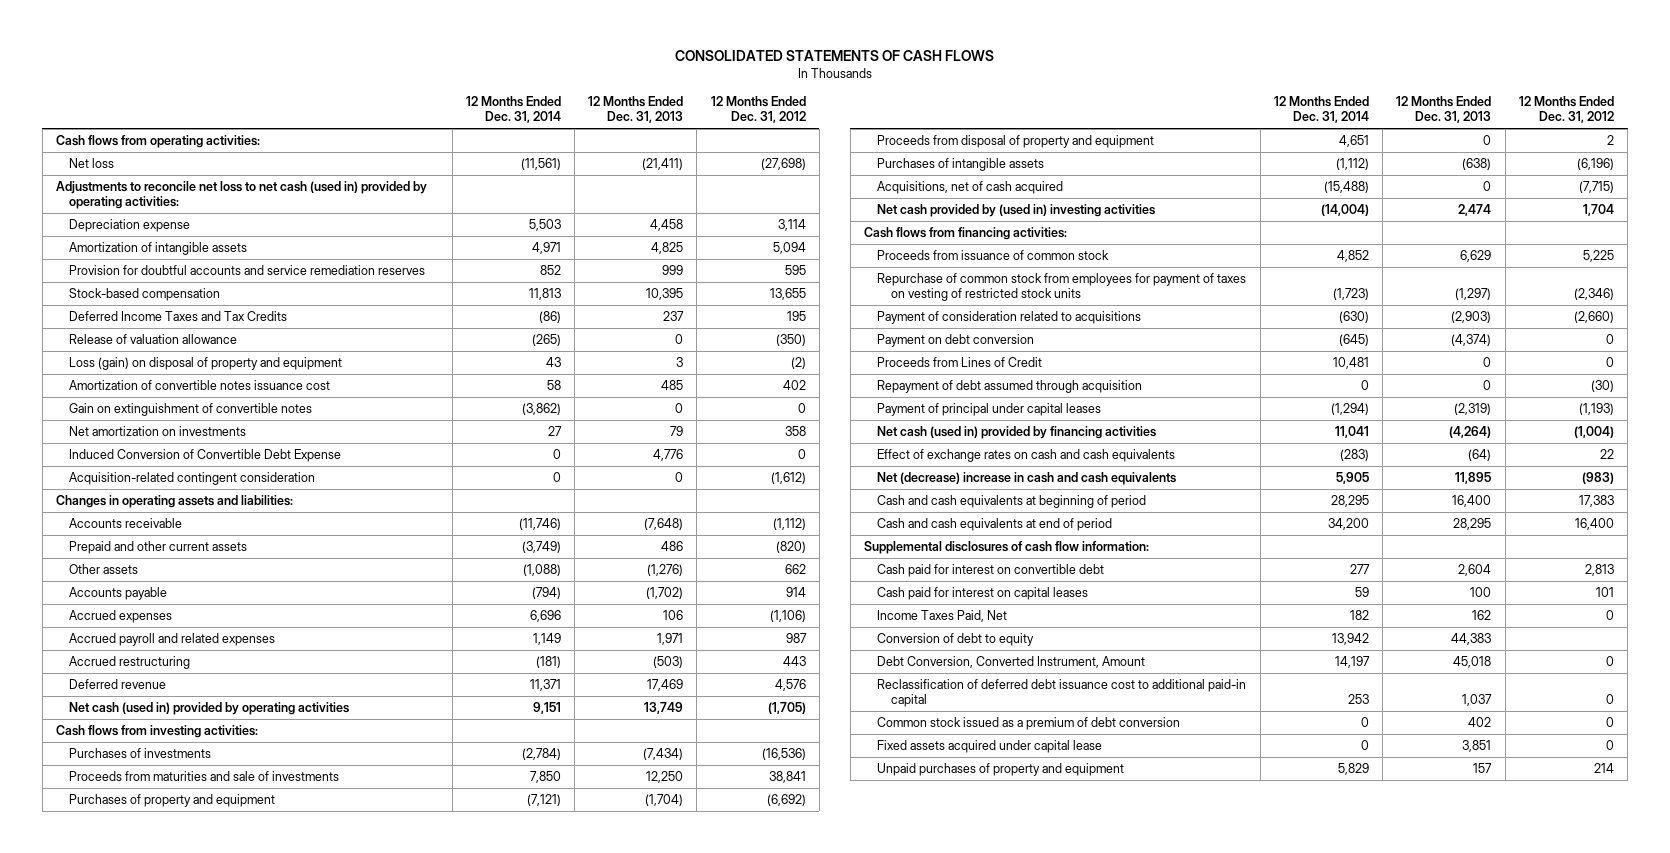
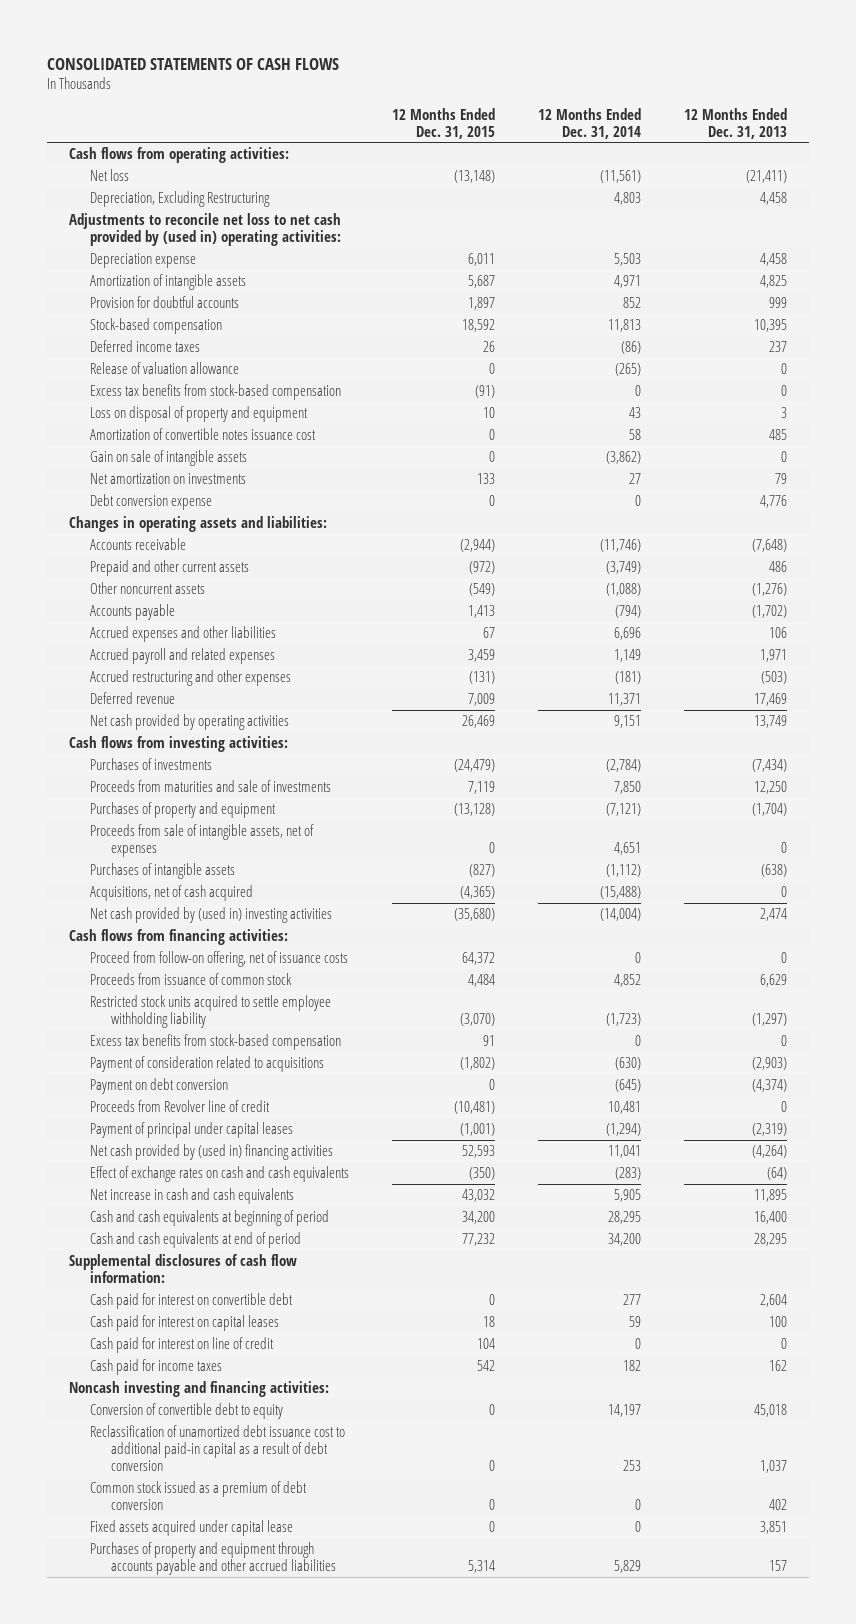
[710,96,806,124] 12 Months Ended Dec. 31, 2012 -> none
none -> [391,107,495,139] 12 Months Ended Dec. 31, 2015
none -> [89,191,270,208] Depreciation, Excluding Restructuring
[55,180,427,209] Adjustments to reconcile net loss to net cash (used in) provided by operating activities: -> [68,213,341,246] Adjustments to reconcile net loss to net cash provided by (used in) operating activities:
[69,264,426,275] Provision for doubtful accounts and service remediation reserves -> [89,296,239,309] Provision for doubtful accounts
[69,310,288,321] Deferred Income Taxes and Tax Credits -> [89,340,200,353] Deferred income taxes
none -> [89,384,341,401] Excess tax benefits from stock-based compensation
[69,356,343,370] Loss (gain) on disposal of property and equipment -> [89,406,308,423] Loss on disposal of property and equipment
[69,402,313,416] Gain on extinguishment of convertible notes -> [89,450,247,467] Gain on sale of intangible assets
[69,471,316,485] Acquisition-related contingent consideration -> none
[69,448,342,462] Induced Conversion of Convertible Debt Expense -> [89,494,212,511] Debt conversion expense
[69,563,139,574] Other assets -> [89,582,205,595] Other noncurrent assets
[69,609,173,623] Accrued expenses -> [89,626,276,643] Accrued expenses and other liabilities
[69,655,191,669] Accrued restructuring -> [89,670,291,687] Accrued restructuring and other expenses
[69,701,350,715] Net cash (used in) provided by operating activities -> [89,714,289,731] Net cash provided by operating activities
[877,134,1155,148] Proceeds from disposal of property and equipment -> [89,824,314,857] Proceeds from sale of intangible assets, net of expenses
none -> [89,951,348,968] Proceed from follow-on offering, net of issuance costs
[877,272,1247,301] Repurchase of common stock from employees for payment of taxes on vesting of restricted stock units -> [89,995,331,1028] Restricted stock units acquired to settle employee withholding liability
none -> [89,1034,341,1051] Excess tax benefits from stock-based compensation
[877,379,1143,393] Repayment of debt assumed through acquisition -> none
[877,356,1043,367] Proceeds from Lines of Credit -> [89,1100,270,1113] Proceeds from Revolver line of credit
[877,425,1157,439] Net cash (used in) provided by financing activities -> [89,1144,333,1161] Net cash provided by (used in) financing activities
[877,471,1177,485] Net (decrease) increase in cash and cash equivalents -> [89,1188,294,1205] Net increase in cash and cash equivalents
[877,632,1035,646] Conversion of debt to equity -> none
none -> [89,1337,274,1354] Cash paid for interest on line of credit
[877,609,1008,622] Income Taxes Paid, Net -> [89,1359,222,1376] Cash paid for income taxes
none -> [68,1381,329,1398] Noncash investing and financing activities:
[877,655,1146,668] Debt Conversion, Converted Instrument, Amount -> [89,1403,283,1420] Conversion of convertible debt to equity
[877,678,1247,707] Reclassification of deferred debt issuance cost to additional paid-in capital -> [89,1425,345,1471] Reclassification of unamortized debt issuance cost to additional paid-in capital as a result of debt conversion
[877,762,1125,776] Unpaid purchases of property and equipment -> [89,1542,336,1575] Purchases of property and equipment through accounts payable and other accrued liabilities

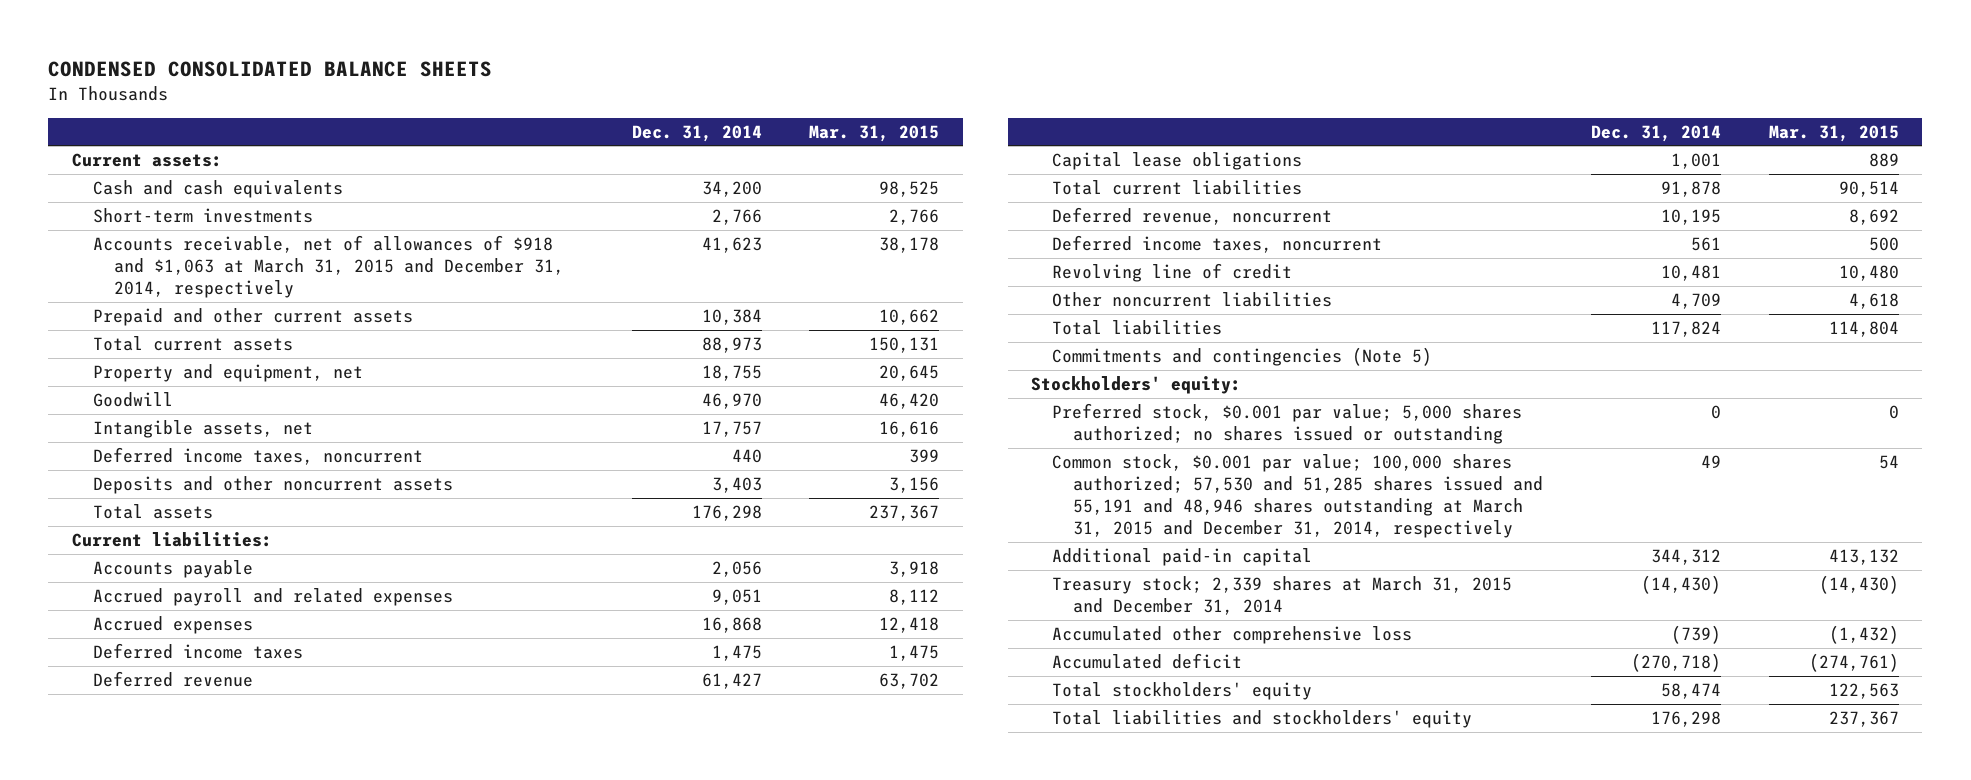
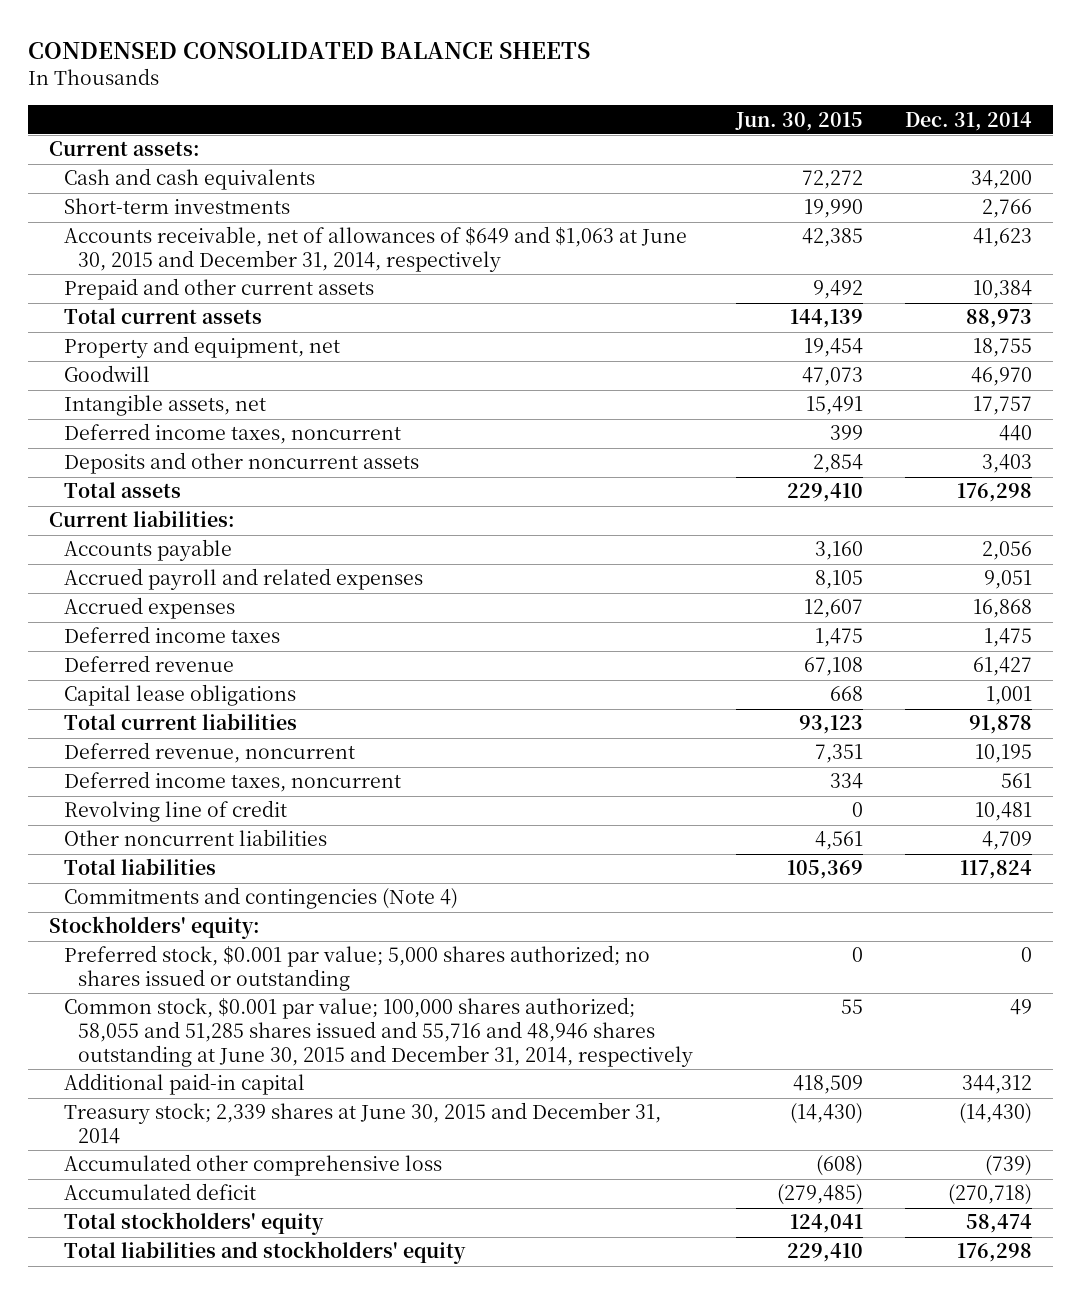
[809,124,940,142] Mar. 31, 2015 -> none
none -> [734,111,863,131] Jun. 30, 2015
[93,235,564,298] Accounts receivable, net of allowances of $918 and $1,063 at March 31, 2015 and December 31, 2014, respectively -> [63,226,687,273] Accounts receivable, net of allowances of $649 and $1,063 at June 30, 2015 and December 31, 2014, respectively
[1052,347,1433,367] Commitments and contingencies (Note 5) -> [63,887,458,910] Commitments and contingencies (Note 4)
[1052,454,1544,538] Common stock, $0.001 par value; 100,000 shares authorized; 57,530 and 51,285 shares issued and 55,191 and 48,946 shares outstanding at March 31, 2015 and December 31, 2014, respectively -> [63,997,694,1067] Common stock, $0.001 par value; 100,000 shares authorized; 58,055 and 51,285 shares issued and 55,716 and 48,946 shares outstanding at June 30, 2015 and December 31, 2014, respectively
[1052,576,1513,616] Treasury stock; 2,339 shares at March 31, 2015 and December 31, 2014 -> [63,1102,661,1145] Treasury stock; 2,339 shares at June 30, 2015 and December 31, 2014

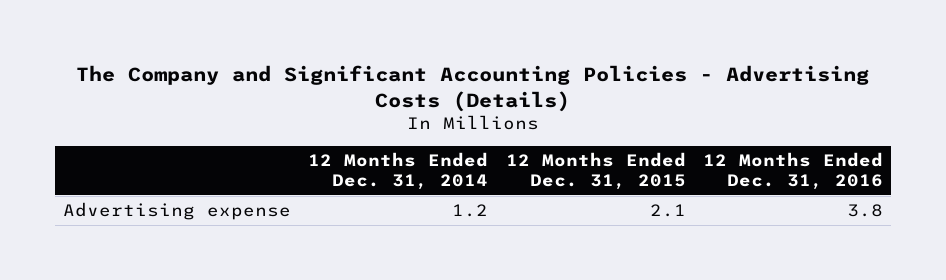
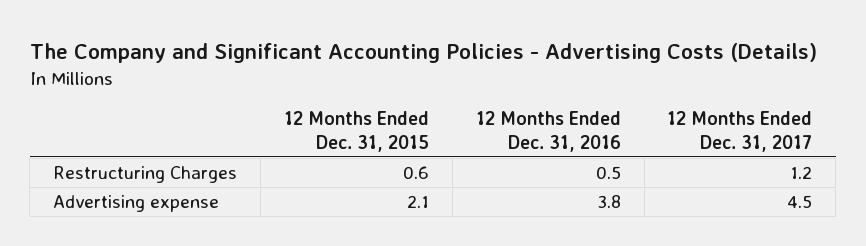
[308,152,489,191] 12 Months Ended Dec. 31, 2014 -> none
none -> [667,111,813,152] 12 Months Ended Dec. 31, 2017
none -> [53,166,238,184] Restructuring Charges

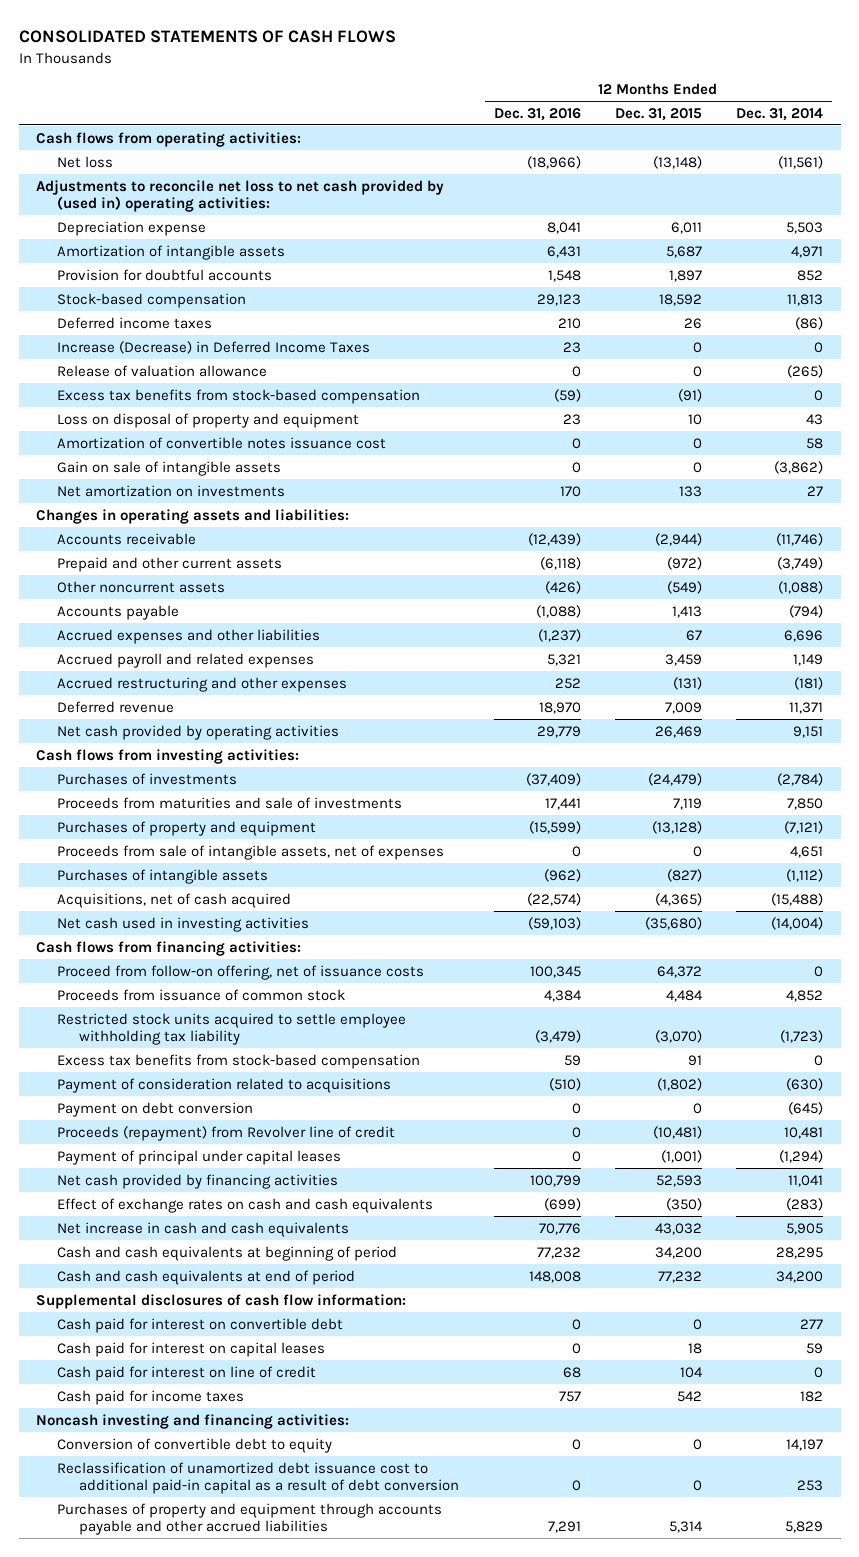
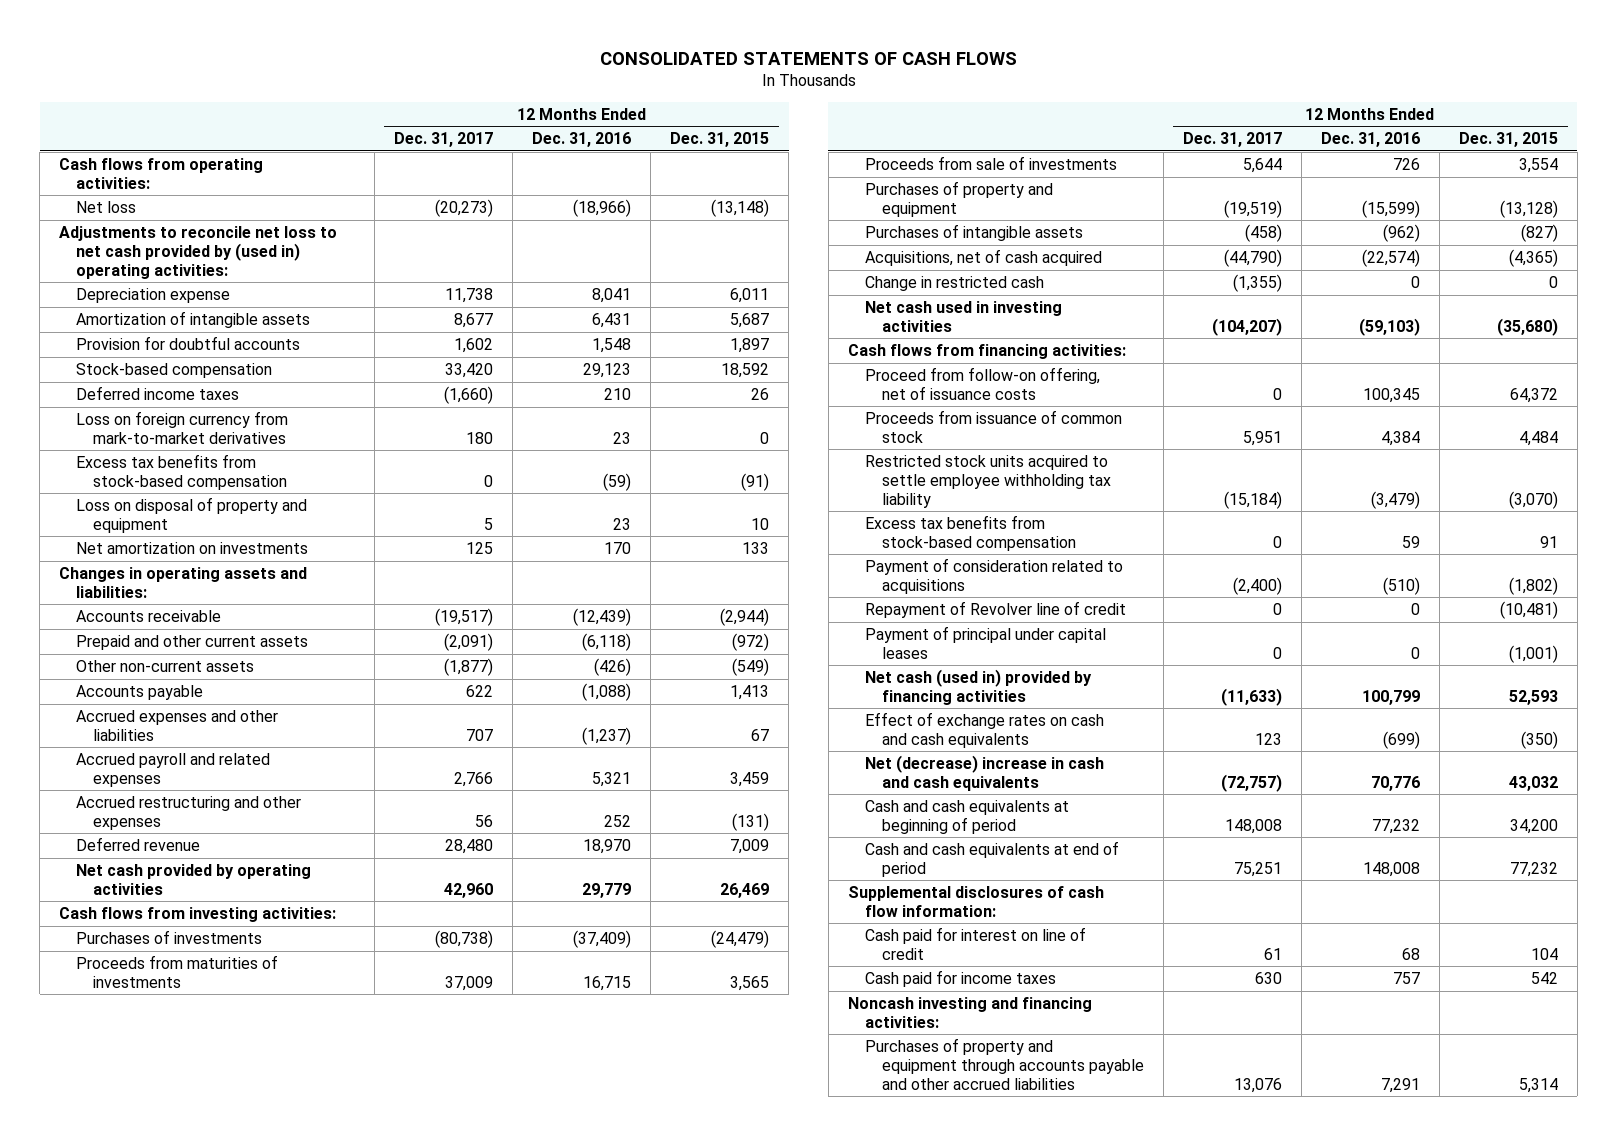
[736,107,824,121] Dec. 31, 2014 -> none
none -> [394,132,494,148] Dec. 31, 2017
[57,364,268,377] Release of valuation allowance -> none
[57,340,371,354] Increase (Decrease) in Deferred Income Taxes -> [76,410,289,444] Loss on foreign currency from mark-to-market derivatives
[57,436,387,449] Amortization of convertible notes issuance cost -> none
[57,460,282,476] Gain on sale of intangible assets -> none
[57,580,226,593] Other noncurrent assets -> [76,659,255,672] Other non-current assets
[57,796,403,809] Proceeds from maturities and sale of investments -> [76,954,279,988] Proceeds from maturities of investments
[544,797,581,810] 17,441 -> [583,975,632,991] 16,715
[672,797,702,810] 7,119 -> [730,975,770,991] 3,565
none -> [864,155,1117,170] Proceeds from sale of investments
[57,844,445,860] Proceeds from sale of intangible assets, net of expenses -> none
none -> [864,275,1044,291] Change in restricted cash
[57,1101,254,1117] Payment on debt conversion -> none
[57,1125,396,1141] Proceeds (repayment) from Revolver line of credit -> [864,600,1126,618] Repayment of Revolver line of credit
[57,1173,339,1189] Net cash provided by financing activities -> [864,668,1092,705] Net cash (used in) provided by financing activities
[57,1221,350,1237] Net increase in cash and cash equivalents -> [864,754,1104,791] Net (decrease) increase in cash and cash equivalents
[57,1317,344,1333] Cash paid for interest on convertible debt -> none
[57,1341,326,1357] Cash paid for interest on capital leases -> none
[57,1437,333,1453] Conversion of convertible debt to equity -> none
[57,1461,460,1495] Reclassification of unamortized debt issuance cost to additional paid-in capital as a result of debt conversion -> none

